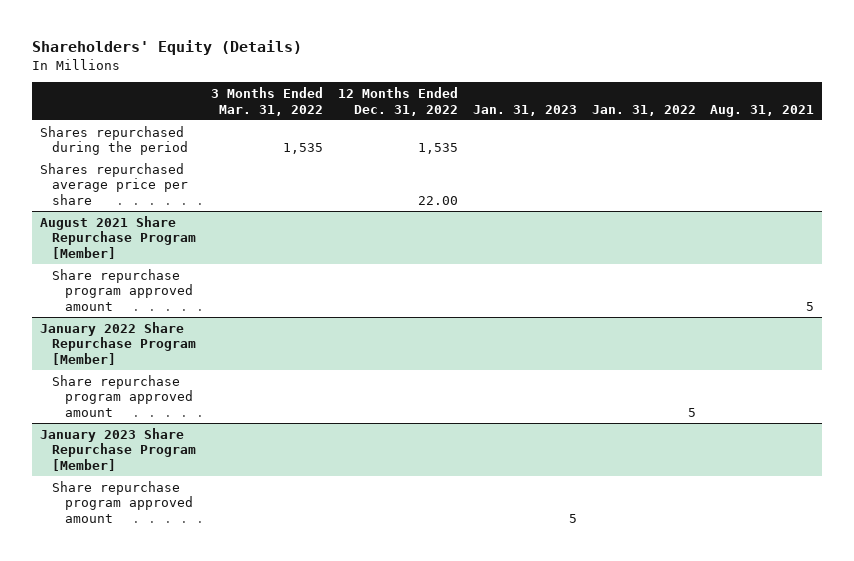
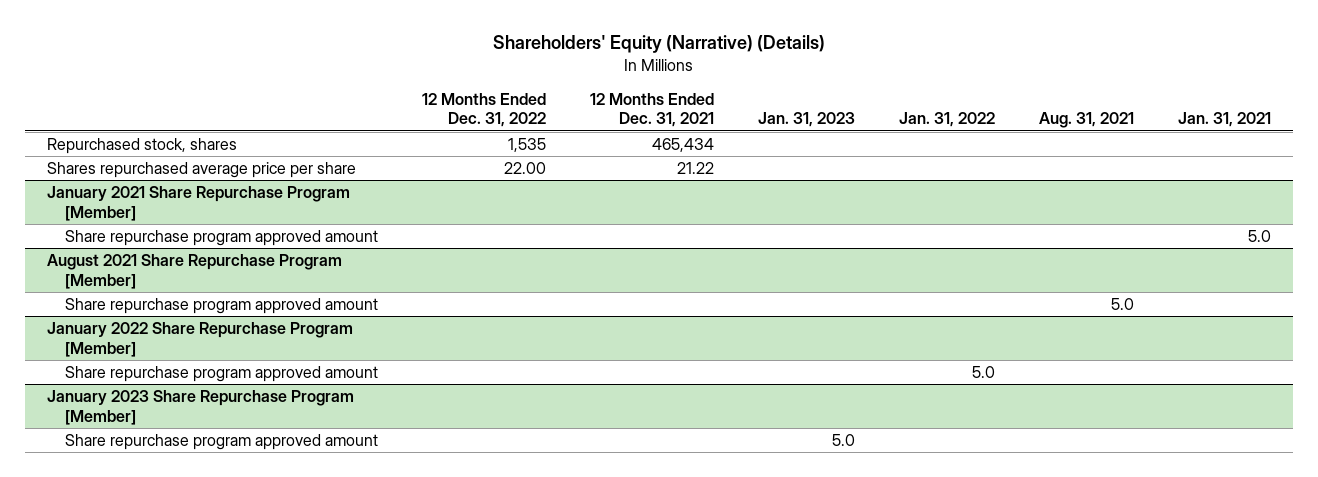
[32,40,303,56] Shareholders' Equity (Details) -> [493,35,826,54] Shareholders' Equity (Narrative) (Details)
[211,87,324,116] 3 Months Ended Mar. 31, 2022 -> none
none -> [590,92,715,128] 12 Months Ended Dec. 31, 2021
none -> [1178,112,1272,128] Jan. 31, 2021
[39,125,189,156] Shares repurchased during the period -> [46,137,237,154] Repurchased stock, shares
none -> [46,185,350,221] January 2021 Share Repurchase Program [Member]
none -> [65,229,379,246] Share repurchase program approved amount
[806,302,815,312] 5 -> [1111,297,1135,310] 5.0
[687,408,696,418] 5 -> [972,365,996,378] 5.0
[568,514,577,524] 5 -> [832,433,856,446] 5.0

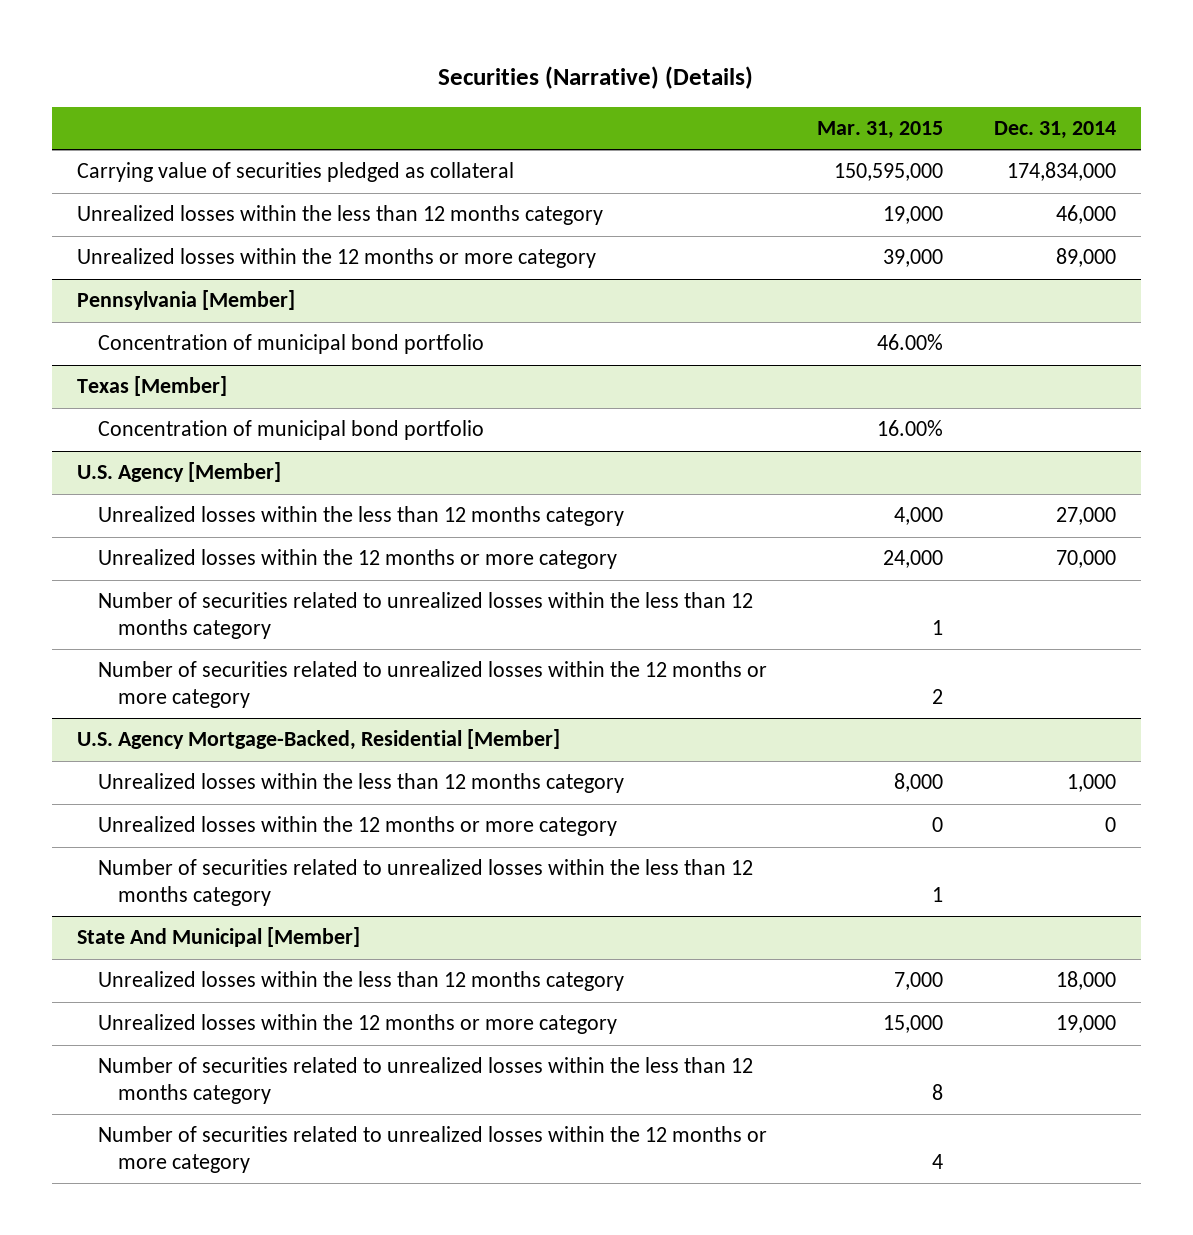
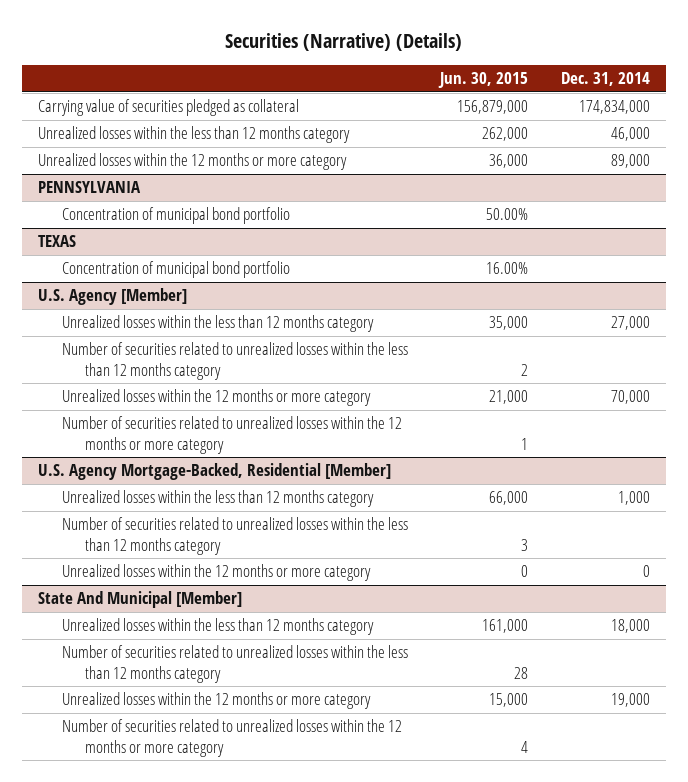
[817,120,944,139] Mar. 31, 2015 -> none
none -> [438,72,529,89] Jun. 30, 2015
[76,290,295,311] Pennsylvania [Member] -> [38,181,142,194] PENNSYLVANIA
[76,376,227,397] Texas [Member] -> [38,235,77,248] TEXAS
[97,549,617,570] Unrealized losses within the 12 months or more category -> [61,389,371,407] Unrealized losses within the 12 months or more category
[97,816,617,837] Unrealized losses within the 12 months or more category -> [61,564,371,582] Unrealized losses within the 12 months or more category
[97,1014,617,1035] Unrealized losses within the 12 months or more category -> [61,692,371,710] Unrealized losses within the 12 months or more category

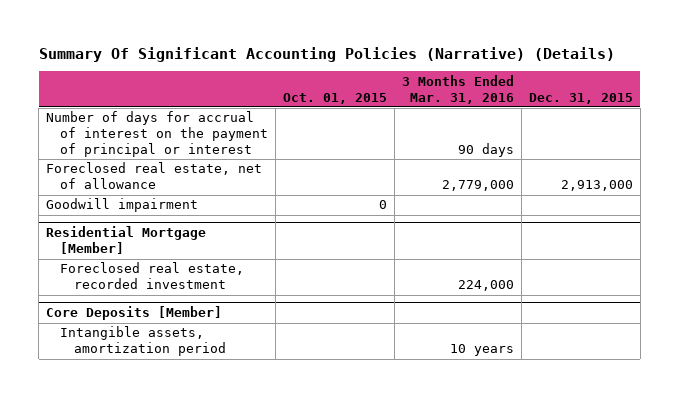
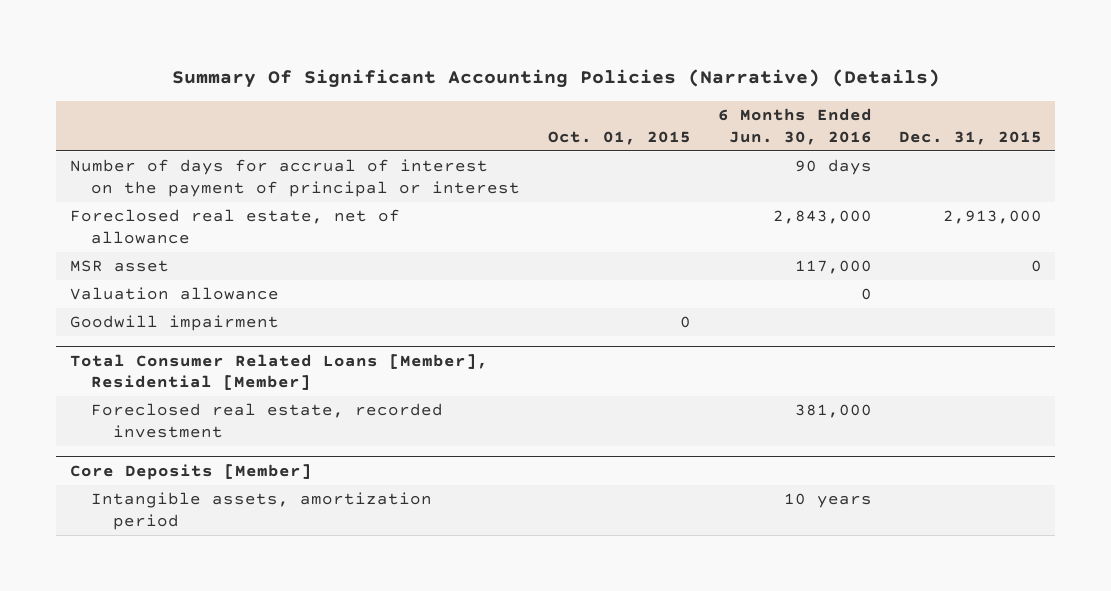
[401,74,514,104] 3 Months Ended Mar. 31, 2016 -> none
none -> [717,108,872,145] 6 Months Ended Jun. 30, 2016
none -> [69,260,169,273] MSR asset
none -> [69,287,279,301] Valuation allowance
[46,226,207,255] Residential Mortgage [Member] -> none
[60,262,245,290] Foreclosed real estate, recorded investment -> none
none -> [69,353,488,391] Total Consumer Related Loans [Member], Residential [Member]
none -> [91,403,444,438] Foreclosed real estate, recorded investment

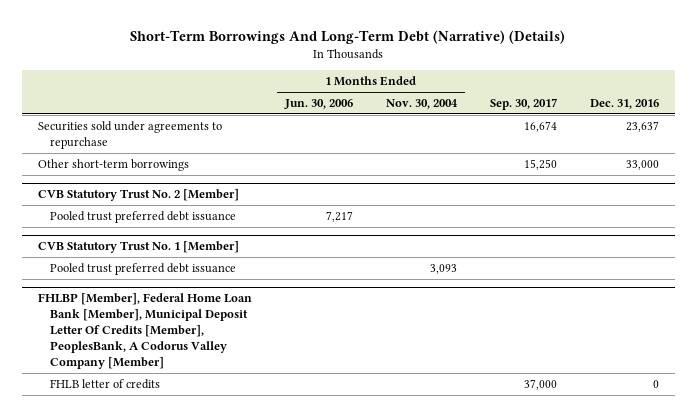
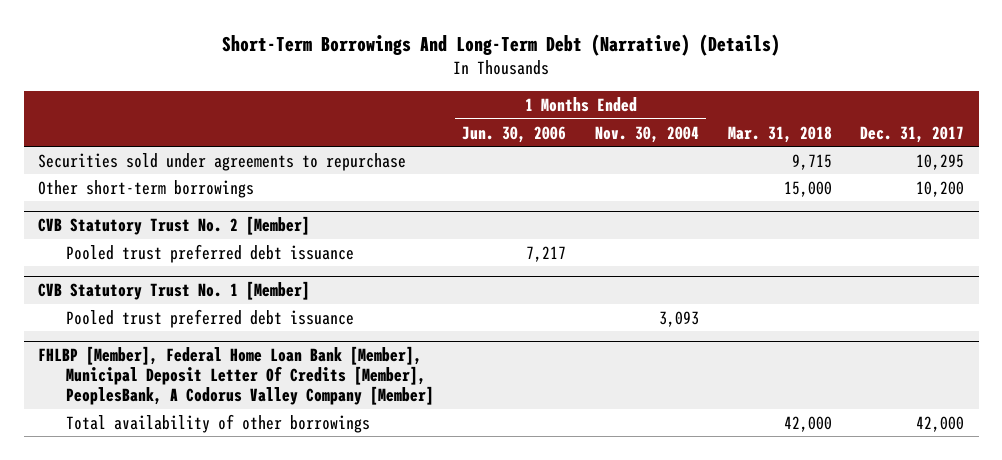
[489,98,557,111] Sep. 30, 2017 -> none
[589,99,659,110] Dec. 31, 2016 -> none
none -> [727,125,832,143] Mar. 31, 2018
none -> [860,125,965,143] Dec. 31, 2017
[49,378,160,389] FHLB letter of credits -> [65,413,370,433] Total availability of other borrowings

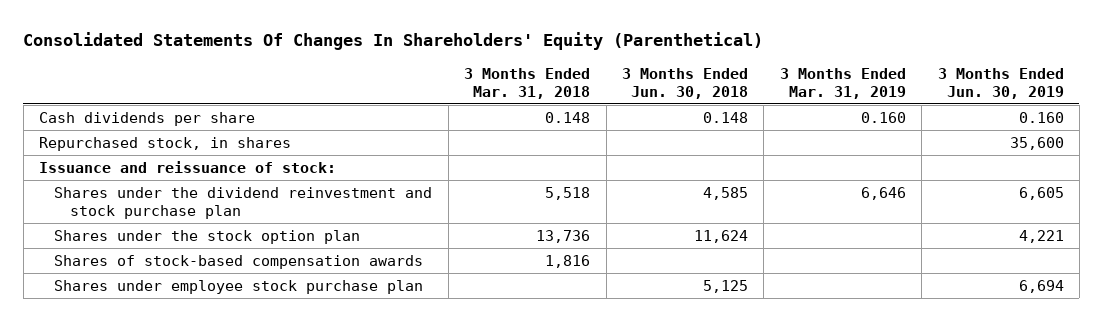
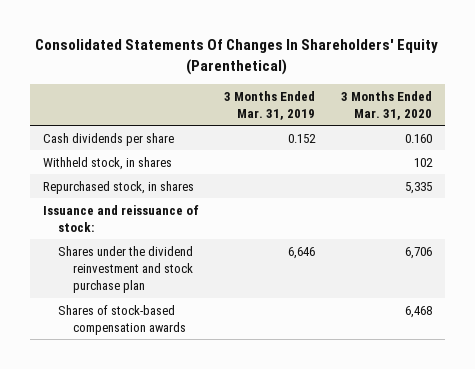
[464,67,591,99] 3 Months Ended Mar. 31, 2018 -> none
[622,67,749,99] 3 Months Ended Jun. 30, 2018 -> none
[937,67,1064,99] 3 Months Ended Jun. 30, 2019 -> none
none -> [341,90,433,120] 3 Months Ended Mar. 31, 2020
[860,111,906,123] 0.160 -> [288,133,317,143] 0.152
none -> [42,156,172,170] Withheld stock, in shares
[54,229,361,244] Shares under the stock option plan -> none
[54,279,424,294] Shares under employee stock purchase plan -> none

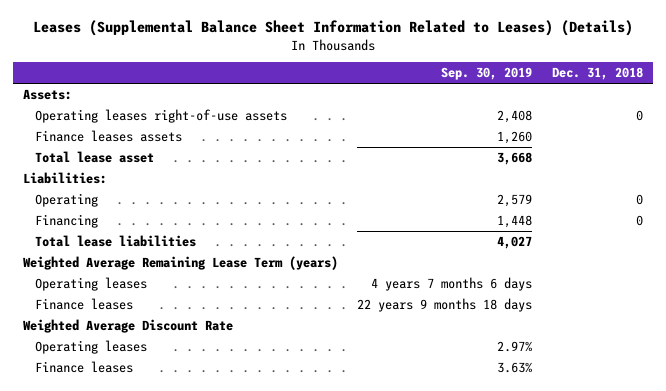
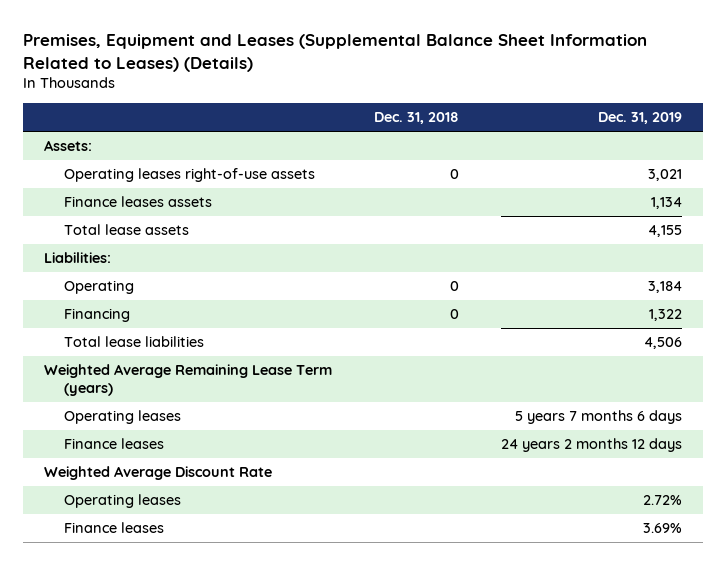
[32,20,633,37] Leases (Supplemental Balance Sheet Information Related to Leases) (Details) -> [22,33,647,72] Premises, Equipment and Leases (Supplemental Balance Sheet Information Related to Leases) (Details)
[441,67,533,81] Sep. 30, 2019 -> none
none -> [598,112,683,125] Dec. 31, 2019
[34,150,154,163] Total lease asset -> [64,224,190,236] Total lease assets

